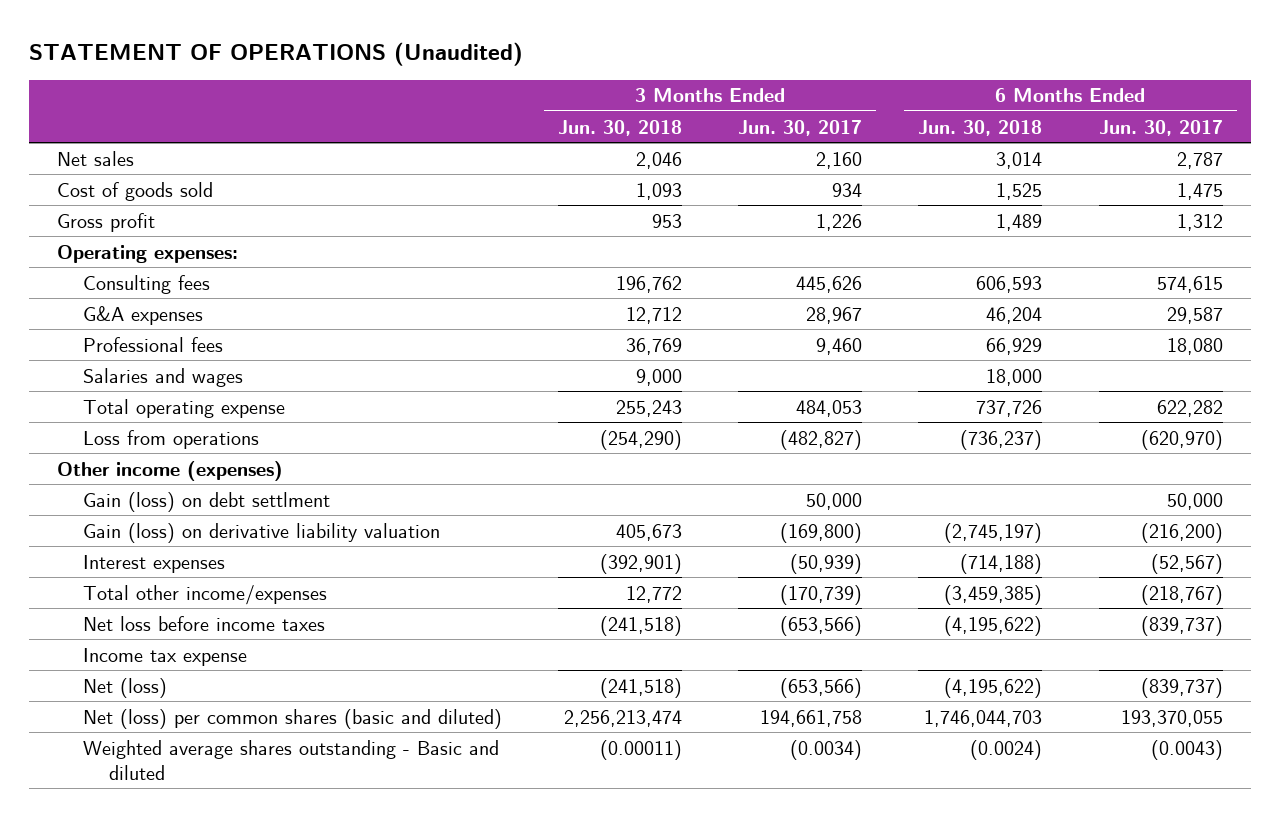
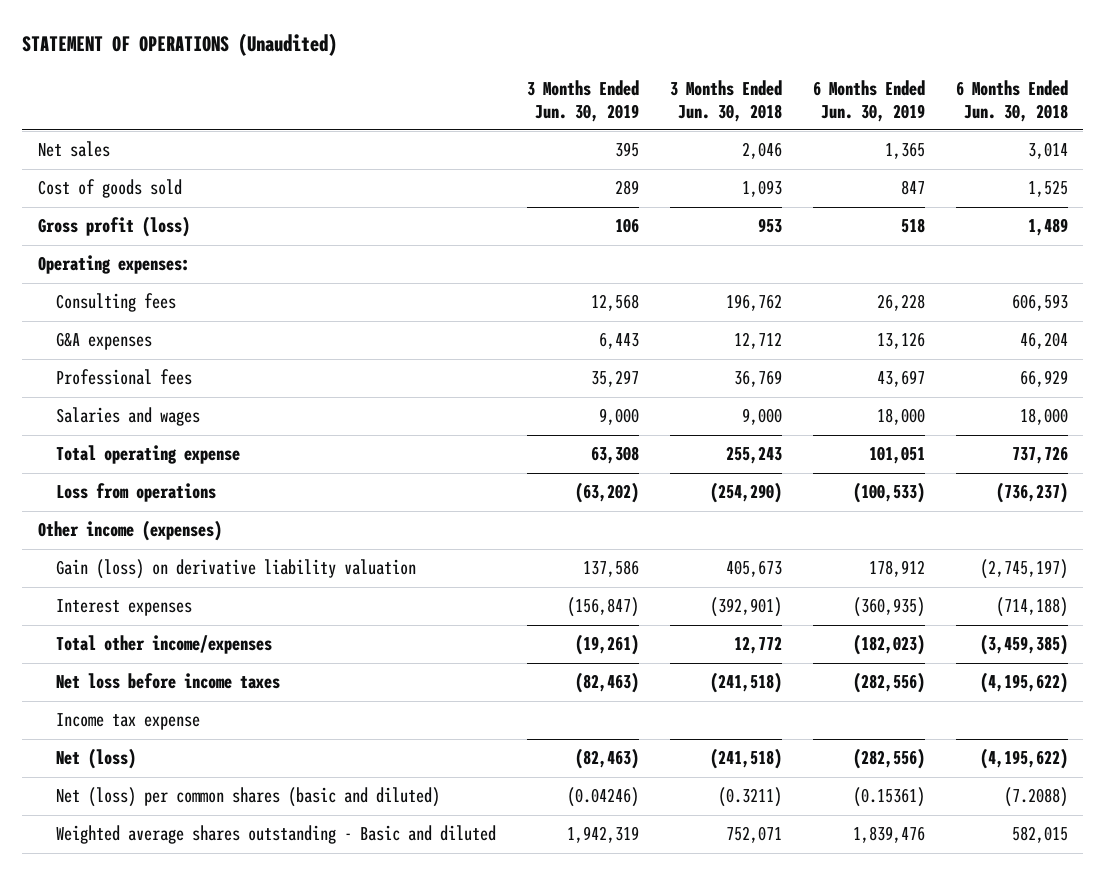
[738,119,863,136] Jun. 30, 2017 -> none
[1098,119,1223,136] Jun. 30, 2017 -> none
none -> [527,79,640,122] 3 Months Ended Jun. 30, 2019
none -> [812,79,925,122] 6 Months Ended Jun. 30, 2019
[57,212,156,232] Gross profit -> [37,216,190,238] Gross profit (loss)
[83,491,331,512] Gain (loss) on debt settlment -> none
[564,709,683,727] 2,256,213,474 -> [718,787,783,808] (0.3211)
[924,709,1043,727] 1,746,044,703 -> [1003,787,1068,808] (7.2088)
[600,739,683,760] (0.00011) -> [726,826,783,844] 752,071
[970,739,1043,760] (0.0024) -> [1011,826,1068,844] 582,015

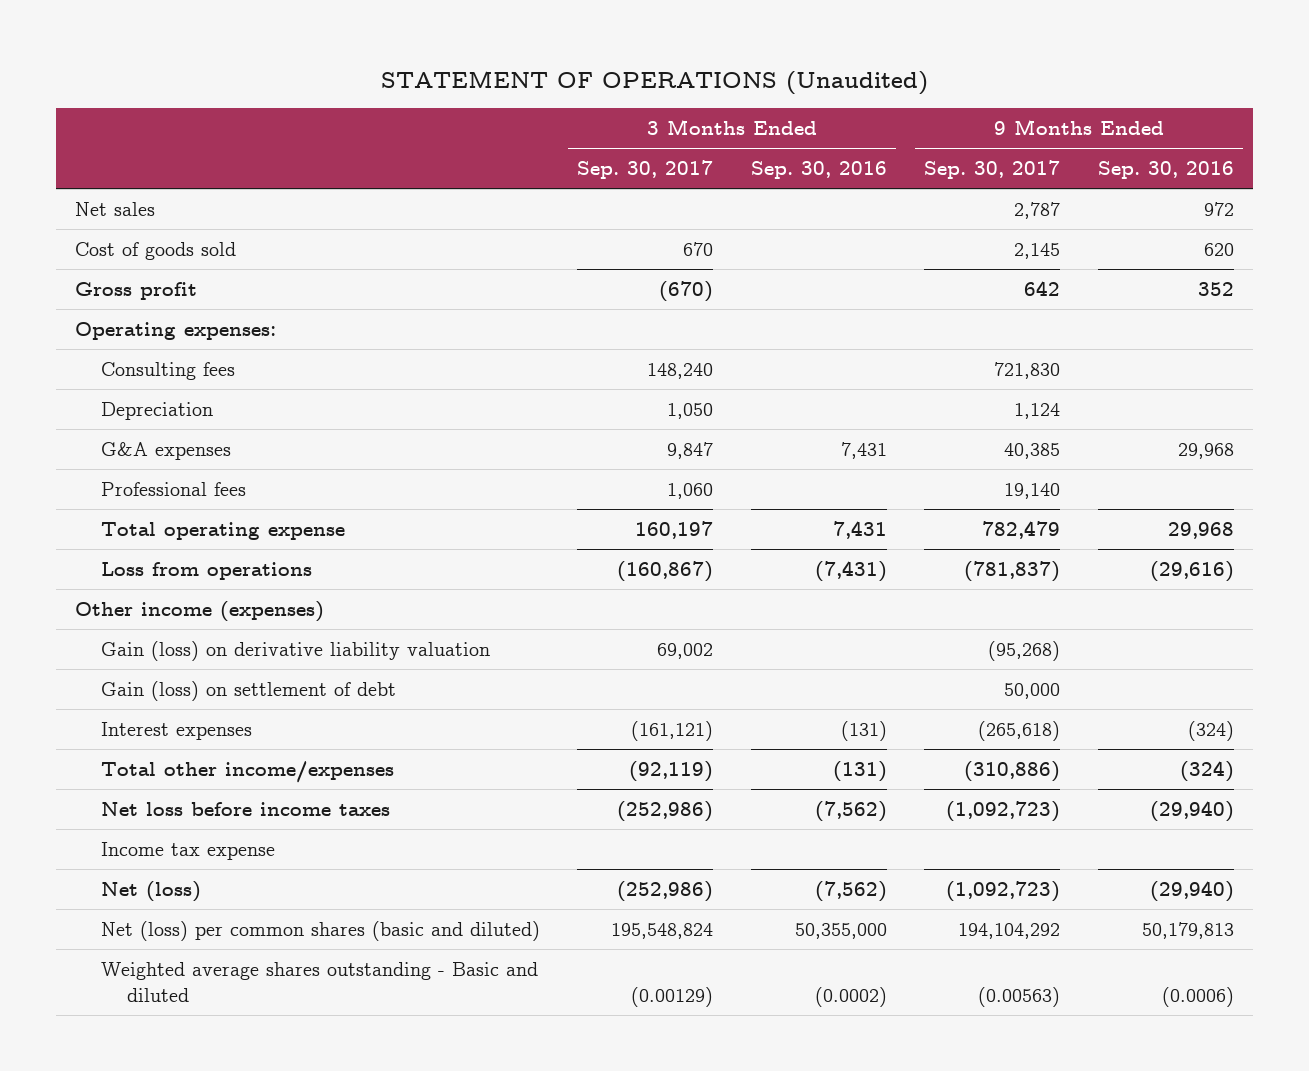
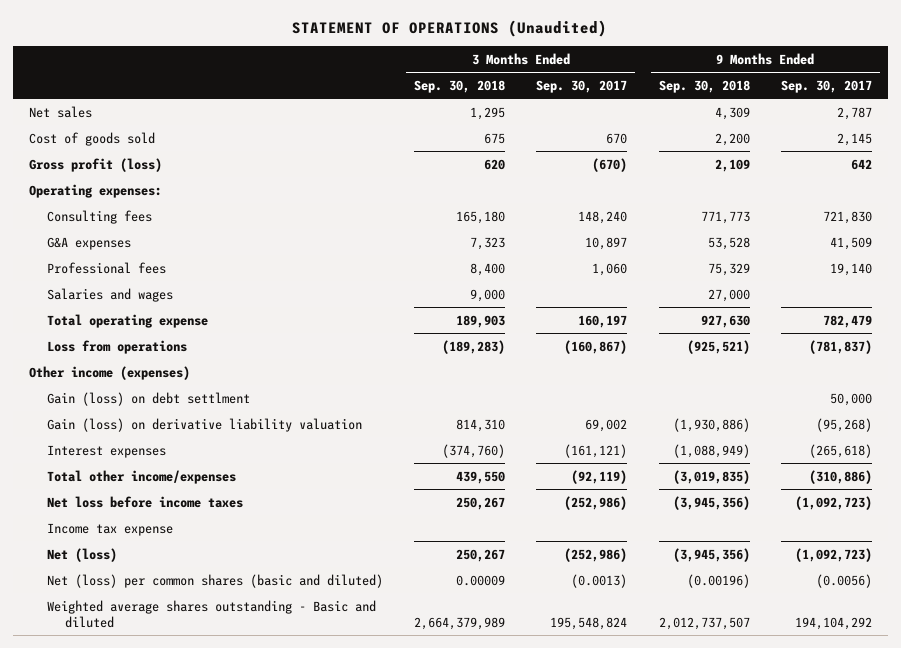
[750,161,887,180] Sep. 30, 2016 -> none
[1097,161,1234,180] Sep. 30, 2016 -> none
none -> [413,79,505,93] Sep. 30, 2018
none -> [658,79,750,93] Sep. 30, 2018
[75,281,198,300] Gross profit -> [28,157,162,172] Gross profit (loss)
[100,401,213,420] Depreciation -> none
[667,441,714,459] 9,847 -> [585,236,628,250] 10,897
[1004,442,1061,459] 40,385 -> [830,236,873,250] 41,509
none -> [46,287,173,302] Salaries and wages
none -> [46,391,250,406] Gain (loss) on debt settlment
[100,680,396,701] Gain (loss) on settlement of debt -> none
[611,922,714,939] 195,548,824 -> [571,573,628,588] (0.0013)
[958,922,1061,939] 194,104,292 -> [816,573,873,588] (0.0056)
[631,987,714,1008] (0.00129) -> [550,616,628,630] 195,548,824
[978,987,1061,1008] (0.00563) -> [795,616,873,630] 194,104,292

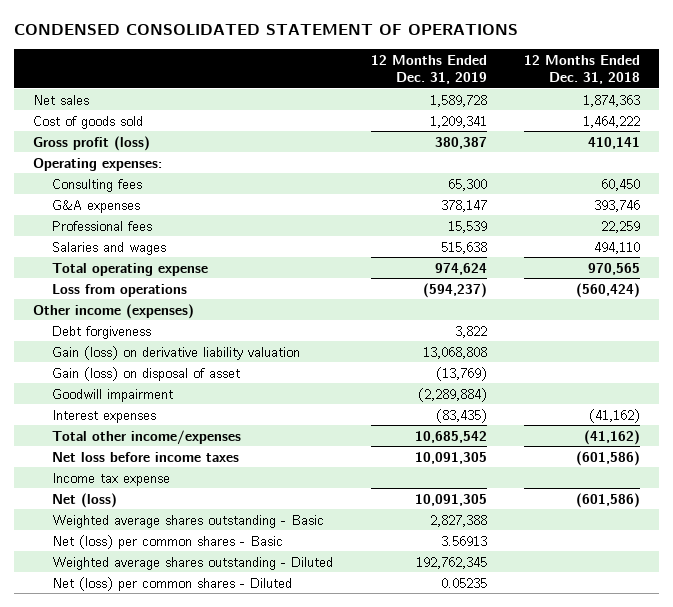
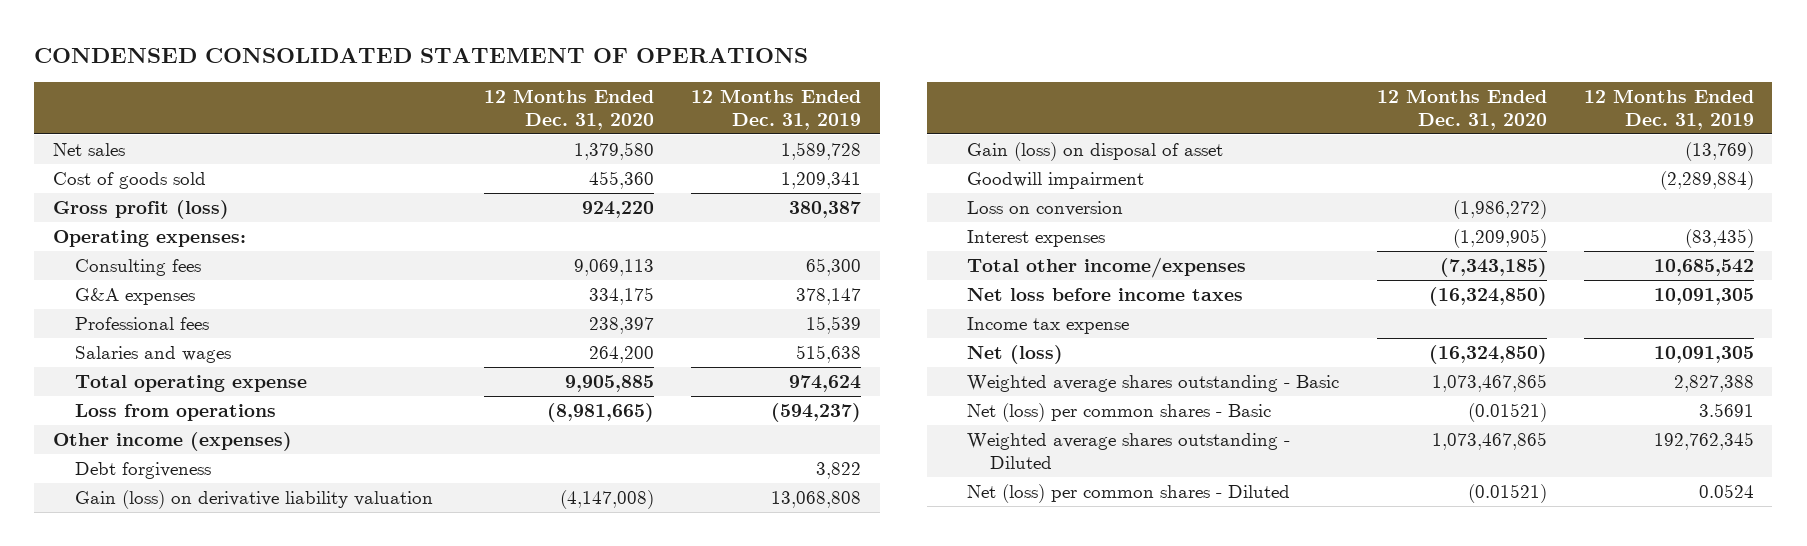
[524,54,641,84] 12 Months Ended Dec. 31, 2018 -> none
none -> [484,89,655,130] 12 Months Ended Dec. 31, 2020
none -> [967,201,1124,217] Loss on conversion
[440,535,487,546] 3.56913 -> [1698,403,1754,418] 3.5691
[440,577,487,588] 0.05235 -> [1698,484,1754,499] 0.0524

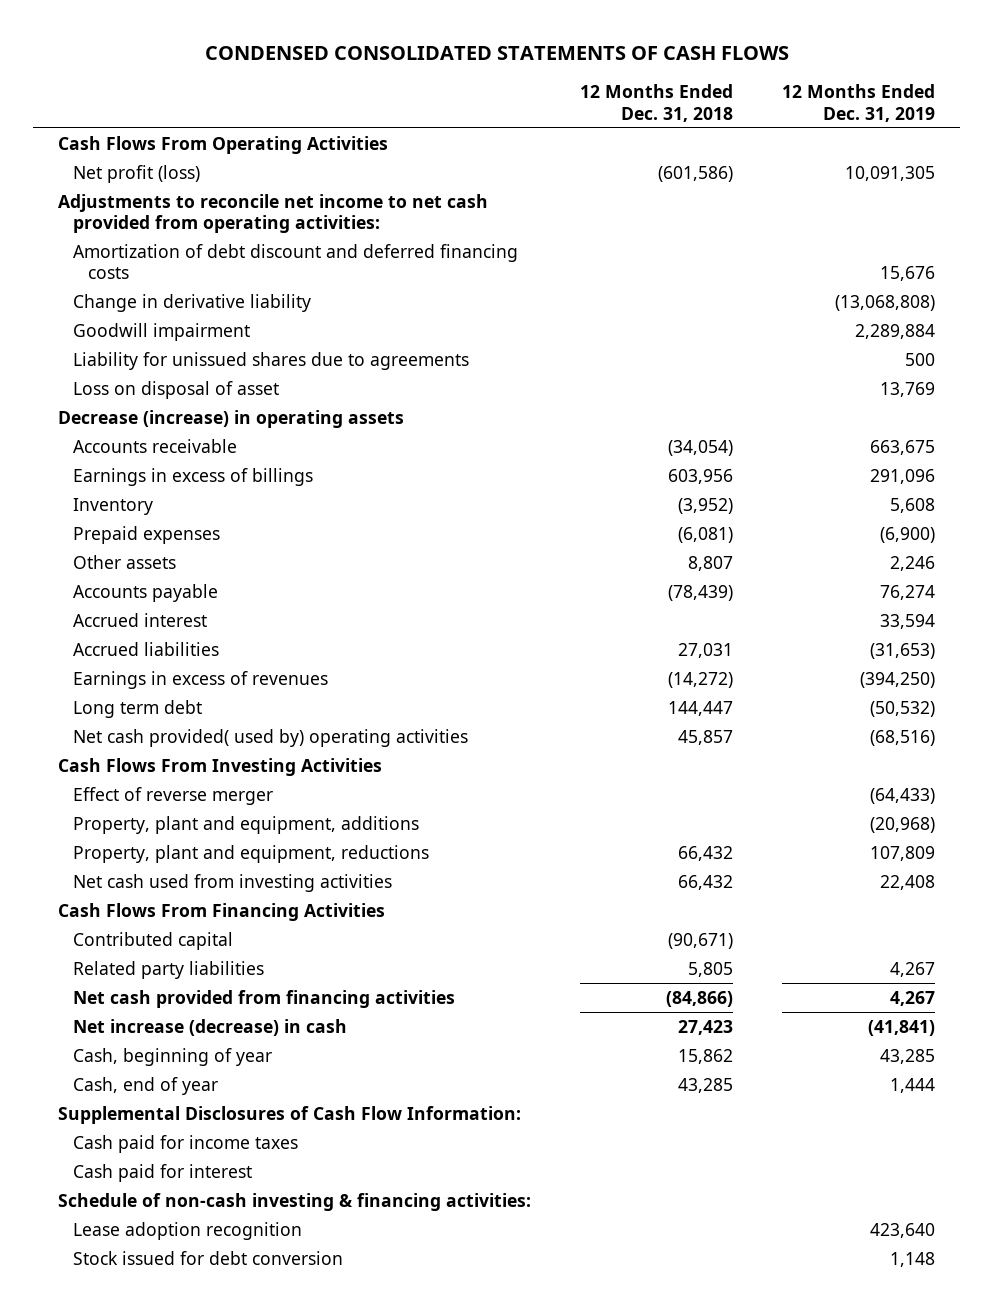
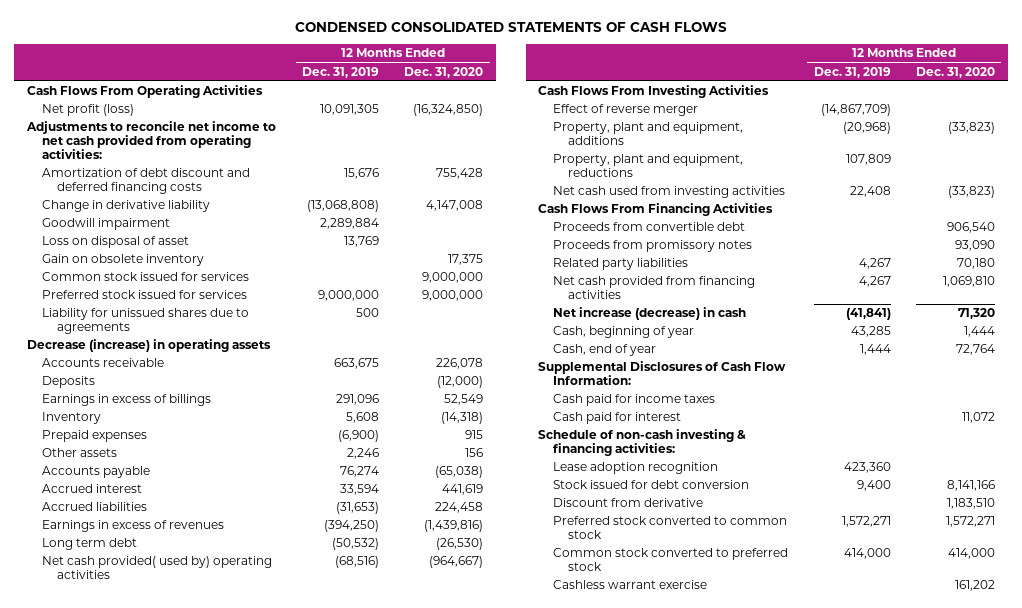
[580,84,734,122] 12 Months Ended Dec. 31, 2018 -> none
none -> [404,66,484,78] Dec. 31, 2020
none -> [41,254,204,267] Gain on obsolete inventory
none -> [41,272,249,282] Common stock issued for services
none -> [41,290,247,300] Preferred stock issued for services
[72,351,469,370] Liability for unissued shares due to agreements -> [41,308,249,334] Liability for unissued shares due to agreements
none -> [41,376,95,389] Deposits
[870,787,936,804] (64,433) -> [820,104,891,117] (14,867,709)
[72,931,233,950] Contributed capital -> none
none -> [553,222,746,232] Proceeds from convertible debt
none -> [553,240,753,253] Proceeds from promissory notes
[870,1222,936,1238] 423,640 -> [843,462,891,474] 423,360
[890,1251,936,1267] 1,148 -> [856,480,891,492] 9,400
none -> [553,498,704,508] Discount from derivative
none -> [553,516,788,539] Preferred stock converted to common stock
none -> [553,548,789,571] Common stock converted to preferred stock
none -> [553,580,708,590] Cashless warrant exercise

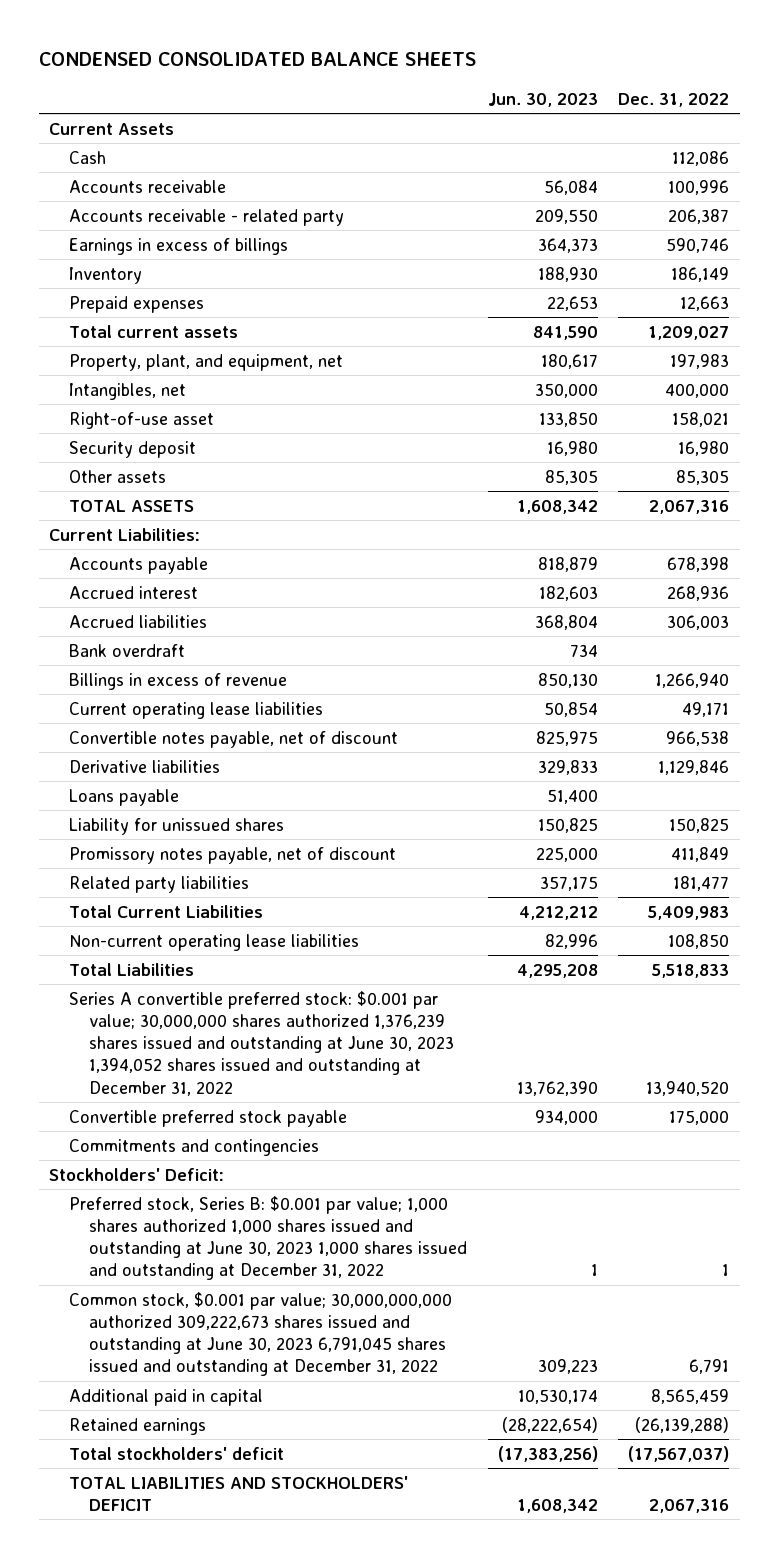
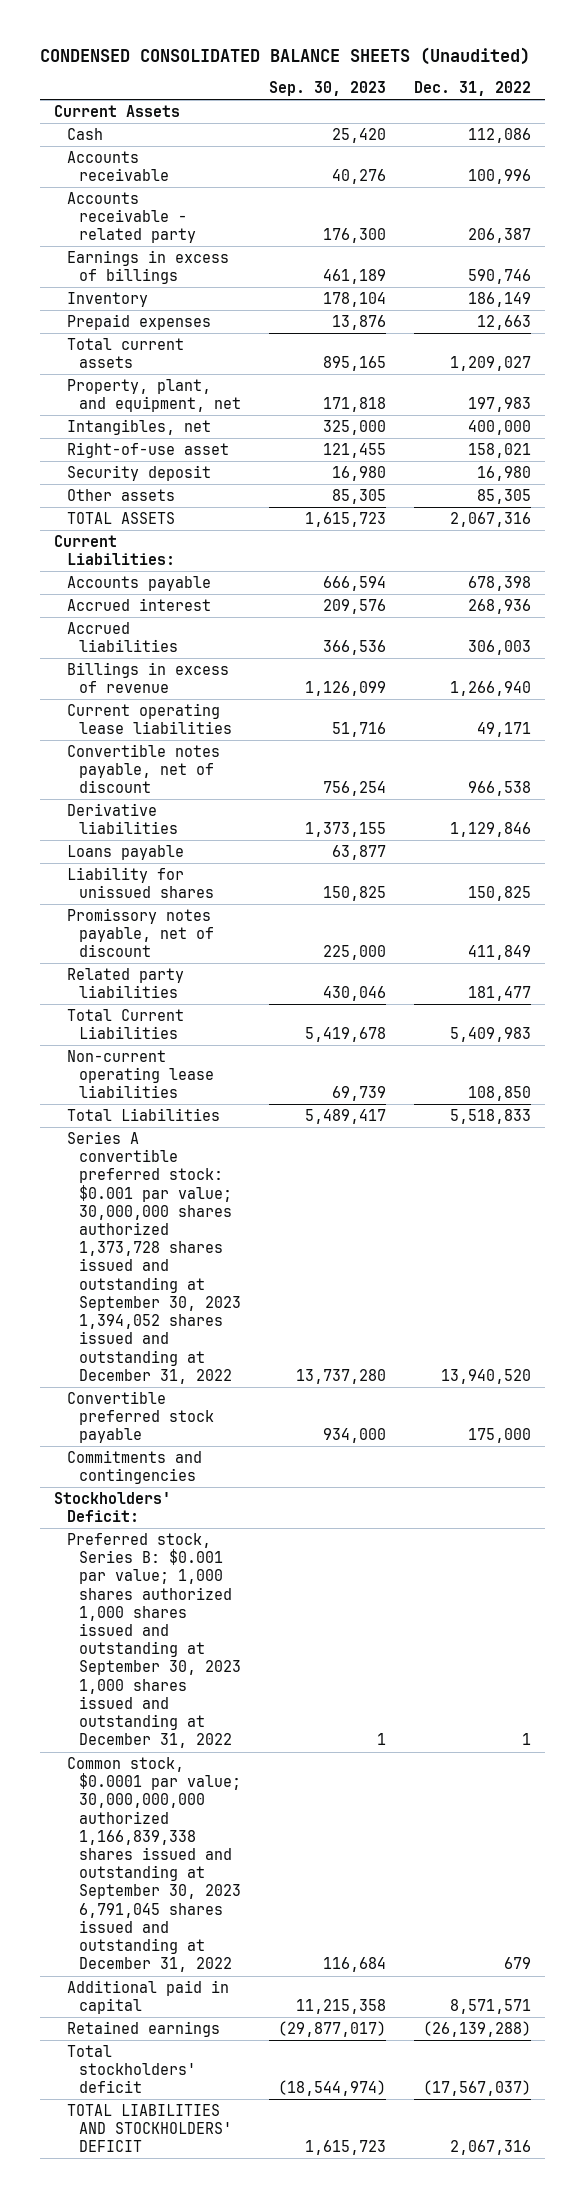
[38,52,476,67] CONDENSED CONSOLIDATED BALANCE SHEETS -> [39,47,530,66] CONDENSED CONSOLIDATED BALANCE SHEETS (Unaudited)
[487,92,598,107] Jun. 30, 2023 -> none
none -> [269,81,387,97] Sep. 30, 2023
[69,643,186,657] Bank overdraft -> none
[69,990,455,1096] Series A convertible preferred stock: $0.001 par value; 30,000,000 shares authorized 1,376,239 shares issued and outstanding at June 30, 2023 1,394,052 shares issued and outstanding at December 31, 2022 -> [66,1130,242,1384] Series A convertible preferred stock: $0.001 par value; 30,000,000 shares authorized 1,373,728 shares issued and outstanding at September 30, 2023 1,394,052 shares issued and outstanding at December 31, 2022
[69,1195,468,1281] Preferred stock, Series B: $0.001 par value; 1,000 shares authorized 1,000 shares issued and outstanding at June 30, 2023 1,000 shares issued and outstanding at December 31, 2022 -> [66,1532,242,1749] Preferred stock, Series B: $0.001 par value; 1,000 shares authorized 1,000 shares issued and outstanding at September 30, 2023 1,000 shares issued and outstanding at December 31, 2022
[69,1291,453,1377] Common stock, $0.001 par value; 30,000,000,000 authorized 309,222,673 shares issued and outstanding at June 30, 2023 6,791,045 shares issued and outstanding at December 31, 2022 -> [66,1756,242,1973] Common stock, $0.0001 par value; 30,000,000,000 authorized 1,166,839,338 shares issued and outstanding at September 30, 2023 6,791,045 shares issued and outstanding at December 31, 2022
[689,1359,730,1375] 6,791 -> [504,1957,532,1970] 679
[651,1388,730,1404] 8,565,459 -> [450,1999,532,2015] 8,571,571

